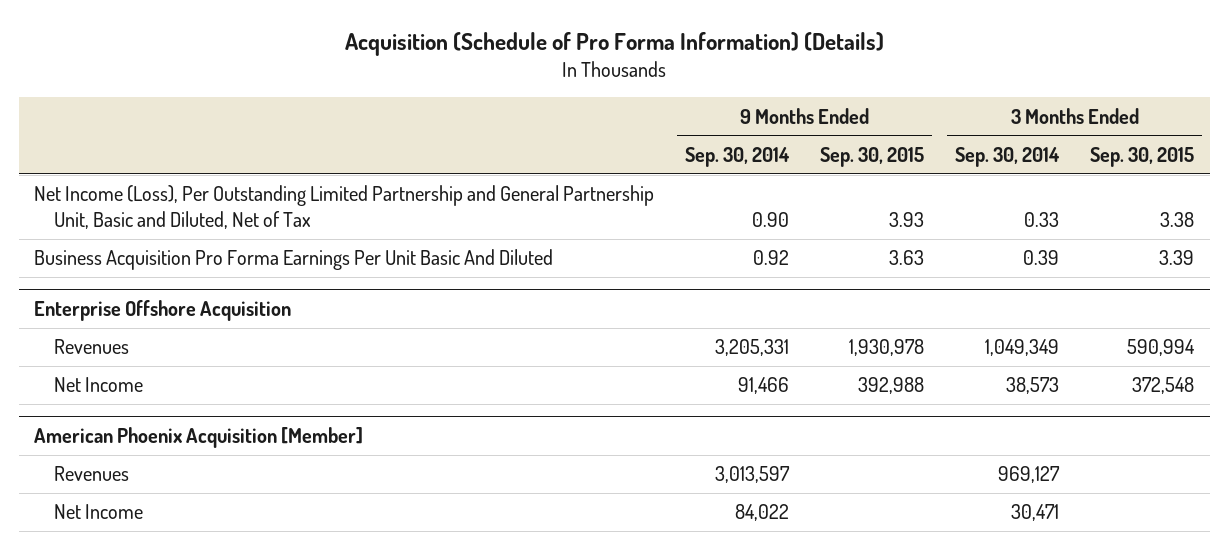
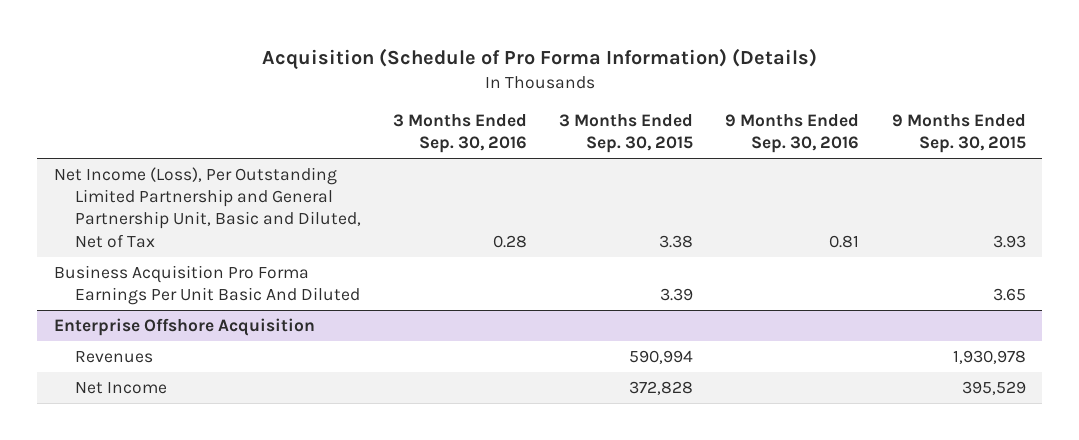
[685,146,791,167] Sep. 30, 2014 -> none
[955,146,1061,167] Sep. 30, 2014 -> none
none -> [392,113,527,154] 3 Months Ended Sep. 30, 2016
none -> [725,113,860,154] 9 Months Ended Sep. 30, 2016
[889,250,925,266] 3.63 -> [992,288,1026,302] 3.65
[34,427,364,449] American Phoenix Acquisition [Member] -> none
[53,466,129,482] Revenues -> none
[53,504,143,520] Net Income -> none
[858,377,925,395] 392,988 -> [961,380,1026,395] 395,529
[1132,377,1195,395] 372,548 -> [629,380,694,395] 372,828

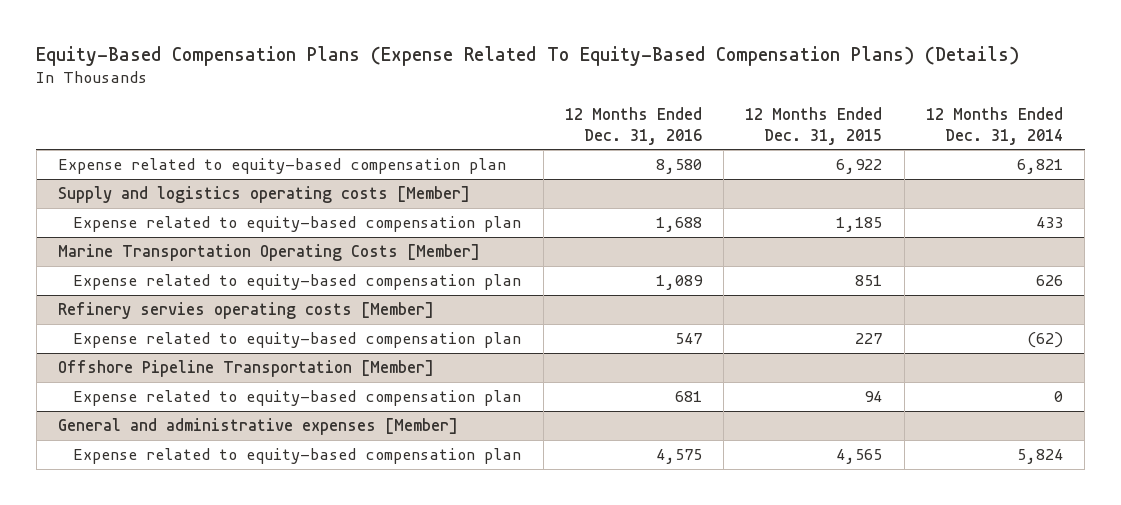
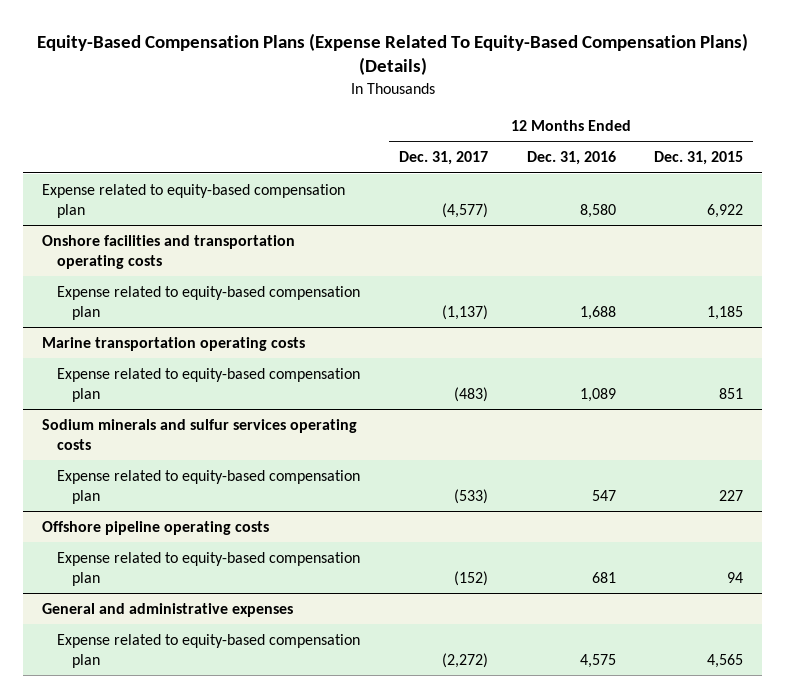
[926,106,1064,145] 12 Months Ended Dec. 31, 2014 -> none
none -> [398,151,488,166] Dec. 31, 2017
[57,185,470,203] Supply and logistics operating costs [Member] -> none
none -> [42,234,296,269] Onshore facilities and transportation operating costs
[57,243,480,261] Marine Transportation Operating Costs [Member] -> [42,336,306,351] Marine transportation operating costs
[57,301,434,319] Refinery servies operating costs [Member] -> none
none -> [42,418,358,450] Sodium minerals and sulfur services operating costs
[57,359,434,377] Offshore Pipeline Transportation [Member] -> [42,520,270,535] Offshore pipeline operating costs
[57,417,458,435] General and administrative expenses [Member] -> [42,602,294,617] General and administrative expenses

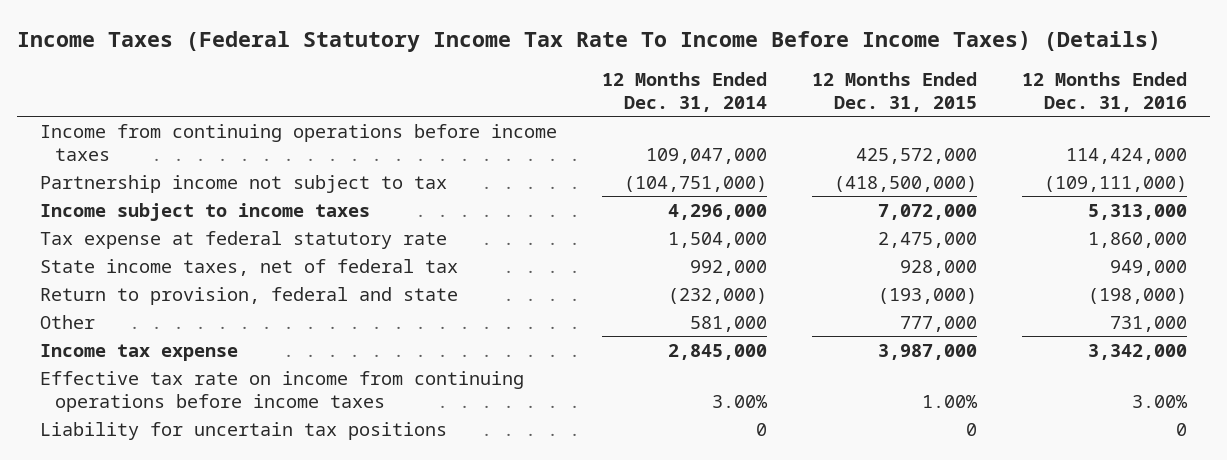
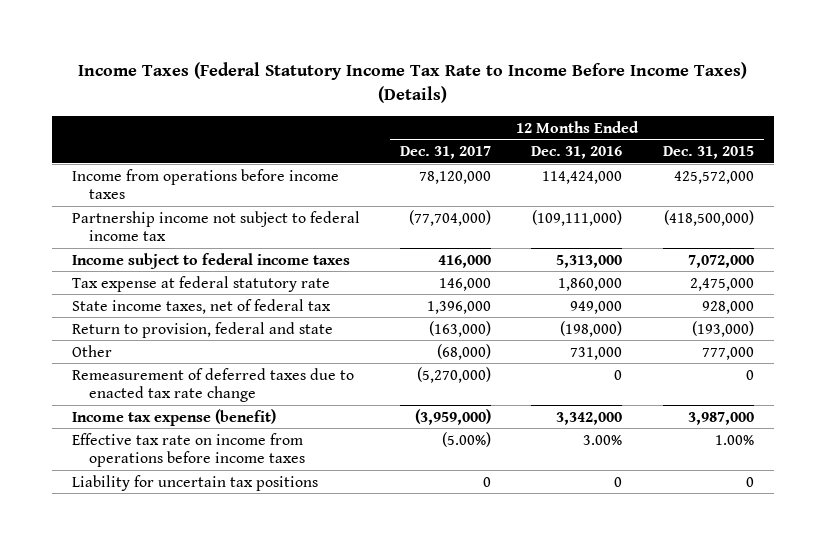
[17,30,1162,52] Income Taxes (Federal Statutory Income Tax Rate To Income Before Income Taxes) (Details) -> [77,62,747,104] Income Taxes (Federal Statutory Income Tax Rate to Income Before Income Taxes) (Details)
[602,72,768,112] 12 Months Ended Dec. 31, 2014 -> none
none -> [400,146,492,160] Dec. 31, 2017
[40,123,558,161] Income from continuing operations before income taxes -> [71,168,339,199] Income from operations before income taxes
[40,174,448,193] Partnership income not subject to tax -> [71,210,360,241] Partnership income not subject to federal income tax
[40,202,371,221] Income subject to income taxes -> [71,252,350,269] Income subject to federal income taxes
none -> [71,367,354,402] Remeasurement of deferred taxes due to enacted tax rate change
[40,343,239,361] Income tax expense -> [71,408,276,426] Income tax expense (benefit)
[40,370,525,412] Effective tax rate on income from continuing operations before income taxes -> [71,432,305,467] Effective tax rate on income from operations before income taxes

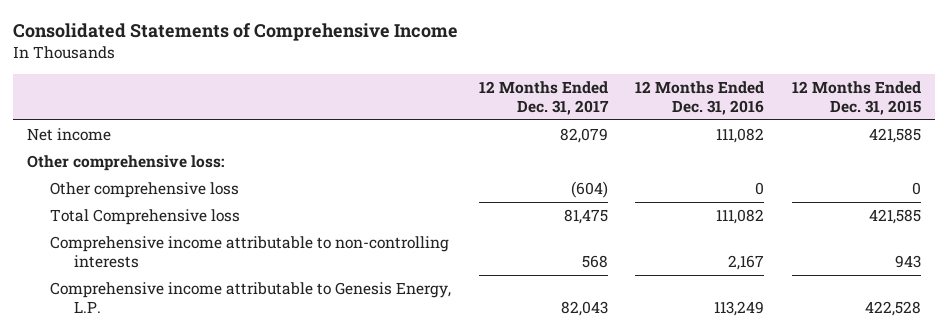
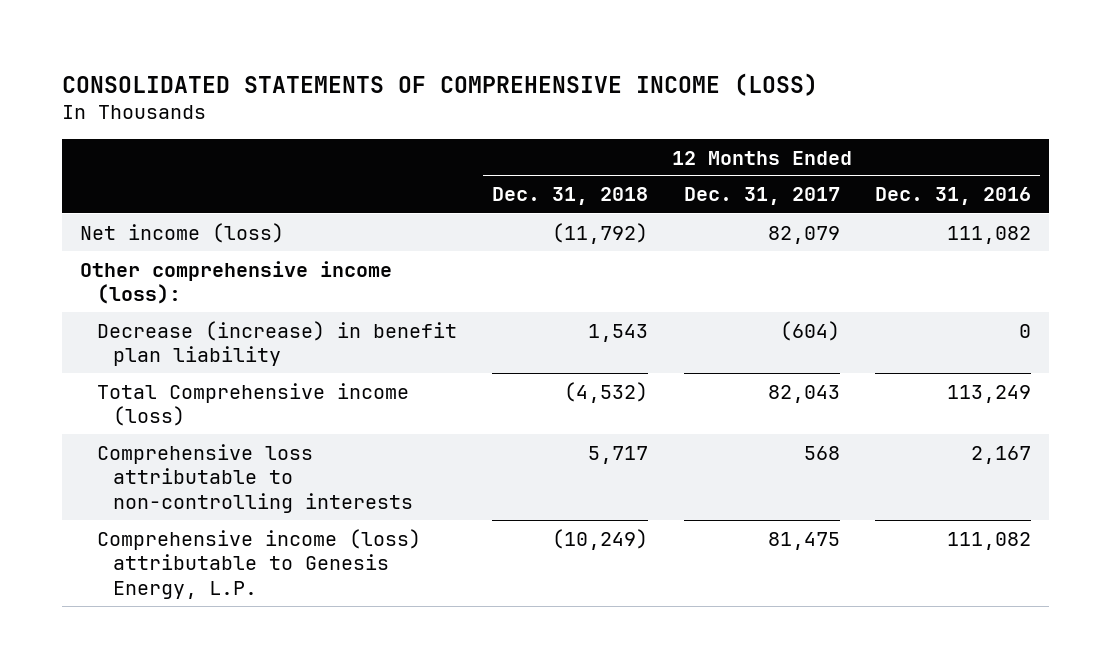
[12,23,458,42] Consolidated Statements of Comprehensive Income -> [61,72,818,96] CONSOLIDATED STATEMENTS OF COMPREHENSIVE INCOME (LOSS)
[792,80,922,115] 12 Months Ended Dec. 31, 2015 -> none
none -> [492,187,649,206] Dec. 31, 2018
[26,127,111,141] Net income -> [79,222,284,243] Net income (loss)
[26,154,224,171] Other comprehensive loss: -> [79,260,392,305] Other comprehensive income (loss):
[50,181,240,198] Other comprehensive loss -> [96,320,457,367] Decrease (increase) in benefit plan liability
[50,208,241,225] Total Comprehensive loss -> [96,382,409,427] Total Comprehensive income (loss)
[563,208,608,224] 81,475 -> [767,384,840,403] 82,043
[716,208,765,224] 111,082 -> [947,384,1032,403] 113,249
[50,235,450,269] Comprehensive income attributable to non-controlling interests -> [96,443,414,513] Comprehensive loss attributable to non-controlling interests
[50,281,452,314] Comprehensive income attributable to Genesis Energy, L.P. -> [96,528,421,599] Comprehensive income (loss) attributable to Genesis Energy, L.P.
[560,301,608,317] 82,043 -> [767,531,840,550] 81,475
[714,301,765,317] 113,249 -> [947,531,1032,550] 111,082

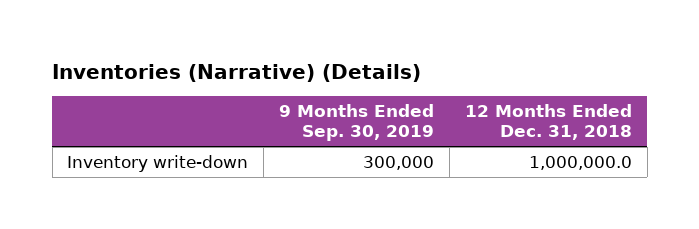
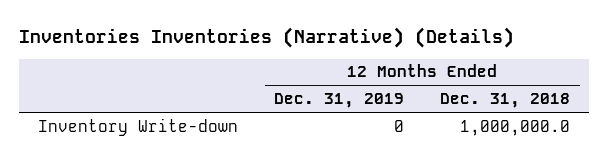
[52,63,422,82] Inventories (Narrative) (Details) -> [19,27,515,49] Inventories Inventories (Narrative) (Details)
[279,104,435,142] 9 Months Ended Sep. 30, 2019 -> none
none -> [274,93,405,109] Dec. 31, 2019
[67,155,249,173] Inventory write-down -> [37,117,238,136] Inventory Write-down

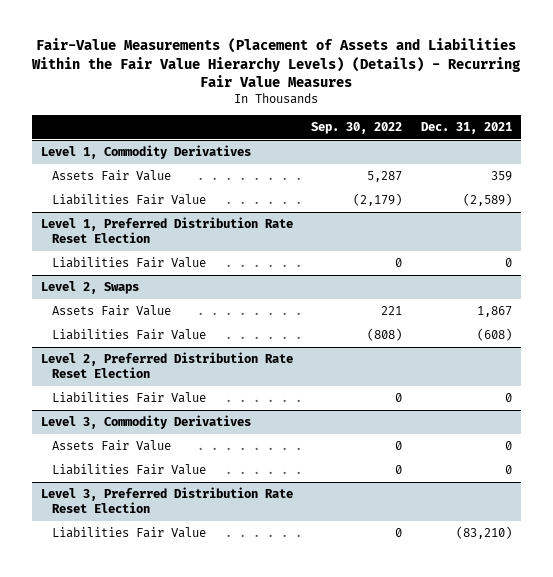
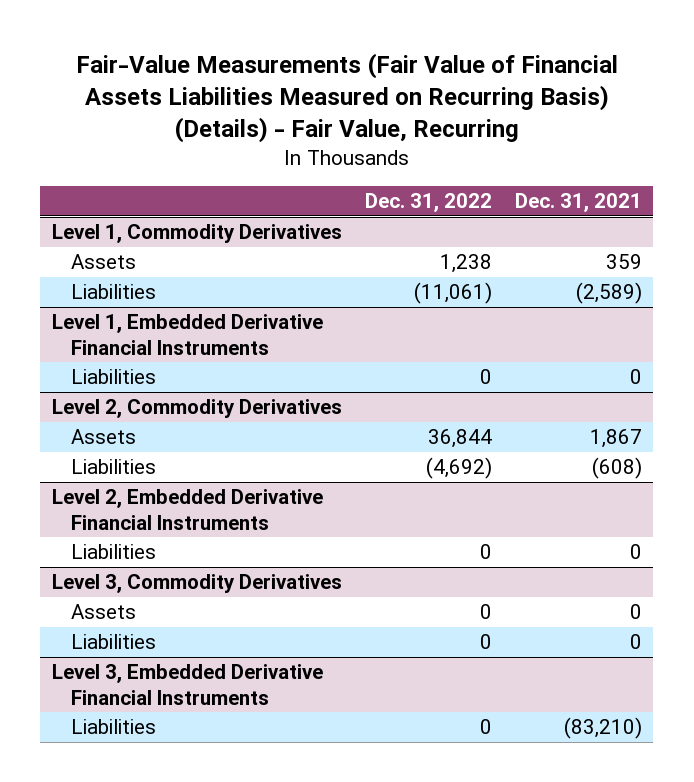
[31,38,522,88] Fair-Value Measurements (Placement of Assets and Liabilities Within the Fair Value Hierarchy Levels) (Details) - Recurring Fair Value Measures -> [75,52,618,144] Fair-Value Measurements (Fair Value of Financial Assets Liabilities Measured on Recurring Basis) (Details) - Fair Value, Recurring
[311,122,403,135] Sep. 30, 2022 -> none
none -> [364,193,492,213] Dec. 31, 2022
[41,216,294,244] Level 1, Preferred Distribution Rate Reset Election -> none
[41,280,140,294] Level 2, Swaps -> none
[41,351,294,379] Level 2, Preferred Distribution Rate Reset Election -> none
[52,169,172,181] Assets Fair Value -> [71,254,137,270] Assets
[52,193,207,205] Liabilities Fair Value -> [71,284,157,300] Liabilities
none -> [51,314,323,355] Level 1, Embedded Derivative Financial Instruments
[52,256,207,268] Liabilities Fair Value -> [71,369,157,385] Liabilities
none -> [51,399,342,419] Level 2, Commodity Derivatives
[52,304,172,316] Assets Fair Value -> [71,429,137,445] Assets
[52,328,207,340] Liabilities Fair Value -> [71,459,157,475] Liabilities
none -> [51,489,323,530] Level 2, Embedded Derivative Financial Instruments
[52,391,207,403] Liabilities Fair Value -> [71,544,157,560] Liabilities
[41,486,294,514] Level 3, Preferred Distribution Rate Reset Election -> none
[52,439,172,451] Assets Fair Value -> [71,604,137,620] Assets
[52,463,207,475] Liabilities Fair Value -> [71,634,157,650] Liabilities
none -> [51,664,323,705] Level 3, Embedded Derivative Financial Instruments
[52,526,207,538] Liabilities Fair Value -> [71,719,157,735] Liabilities

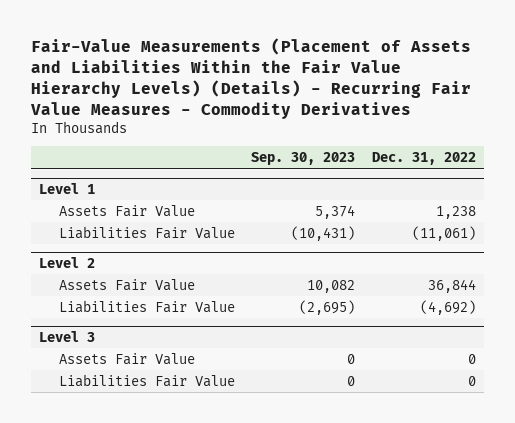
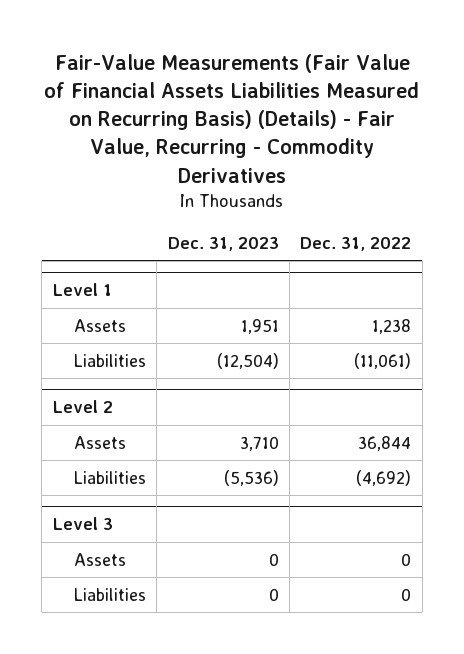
[30,38,472,119] Fair-Value Measurements (Placement of Assets and Liabilities Within the Fair Value Hierarchy Levels) (Details) - Recurring Fair Value Measures - Commodity Derivatives -> [43,54,419,183] Fair-Value Measurements (Fair Value of Financial Assets Liabilities Measured on Recurring Basis) (Details) - Fair Value, Recurring - Commodity Derivatives
[251,152,356,166] Sep. 30, 2023 -> none
none -> [167,236,279,251] Dec. 31, 2023
[59,204,196,217] Assets Fair Value -> [74,318,127,332] Assets
[59,225,236,239] Liabilities Fair Value -> [74,353,147,367] Liabilities
[59,278,196,291] Assets Fair Value -> [74,435,127,449] Assets
[59,299,236,313] Liabilities Fair Value -> [74,470,147,484] Liabilities
[59,352,196,365] Assets Fair Value -> [74,552,127,566] Assets
[59,373,236,387] Liabilities Fair Value -> [74,587,147,601] Liabilities

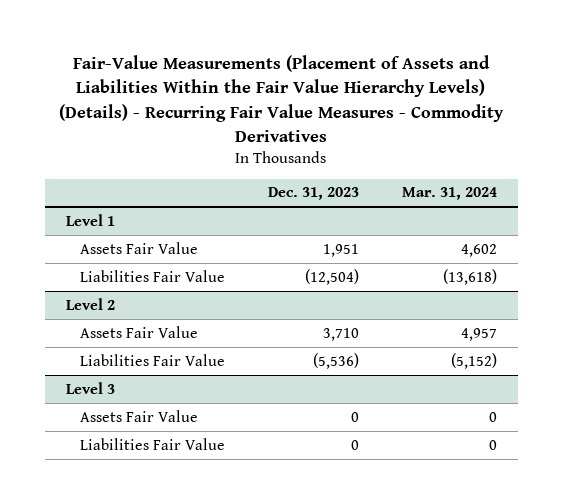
[43,54,419,183] Fair-Value Measurements (Fair Value of Financial Assets Liabilities Measured on Recurring Basis) (Details) - Fair Value, Recurring - Commodity Derivatives -> [59,54,505,142] Fair-Value Measurements (Placement of Assets and Liabilities Within the Fair Value Hierarchy Levels) (Details) - Recurring Fair Value Measures - Commodity Derivatives
[300,236,412,251] Dec. 31, 2022 -> none
none -> [401,187,497,201] Mar. 31, 2024
[74,318,127,332] Assets -> [80,241,199,254] Assets Fair Value
[74,353,147,367] Liabilities -> [80,269,226,282] Liabilities Fair Value
[74,435,127,449] Assets -> [80,325,199,338] Assets Fair Value
[74,470,147,484] Liabilities -> [80,353,226,366] Liabilities Fair Value
[74,552,127,566] Assets -> [80,409,199,422] Assets Fair Value
[74,587,147,601] Liabilities -> [80,437,226,450] Liabilities Fair Value

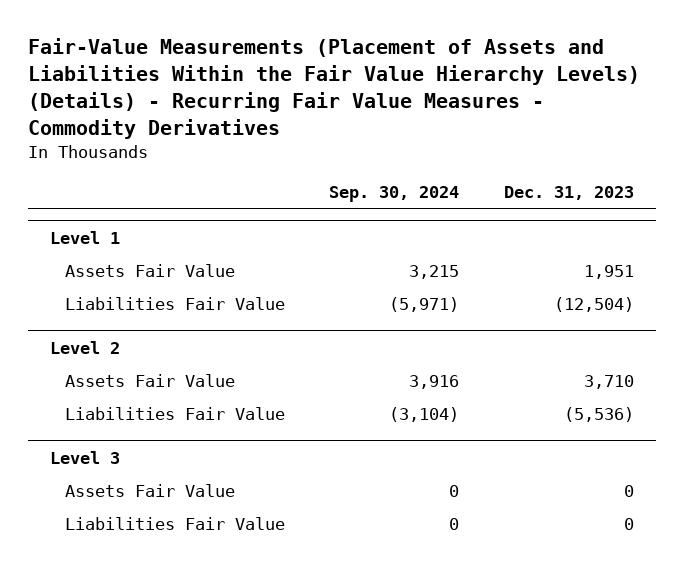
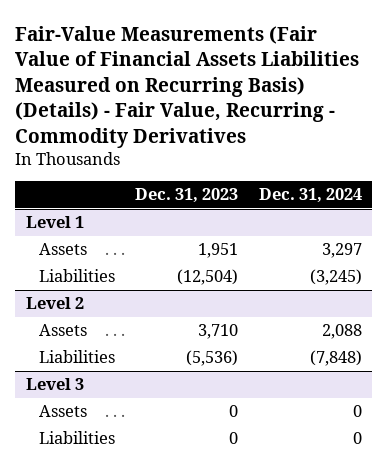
[27,38,640,139] Fair-Value Measurements (Placement of Assets and Liabilities Within the Fair Value Hierarchy Levels) (Details) - Recurring Fair Value Measures - Commodity Derivatives -> [15,25,360,148] Fair-Value Measurements (Fair Value of Financial Assets Liabilities Measured on Recurring Basis) (Details) - Fair Value, Recurring - Commodity Derivatives
[329,186,460,203] Sep. 30, 2024 -> none
none -> [258,188,362,204] Dec. 31, 2024
[65,263,236,277] Assets Fair Value -> [39,243,88,256] Assets
[65,296,286,310] Liabilities Fair Value -> [39,269,116,283] Liabilities
[65,373,236,387] Assets Fair Value -> [39,324,88,337] Assets
[65,406,286,420] Liabilities Fair Value -> [39,350,116,364] Liabilities
[65,483,236,497] Assets Fair Value -> [39,405,88,418] Assets
[65,516,286,530] Liabilities Fair Value -> [39,431,116,445] Liabilities

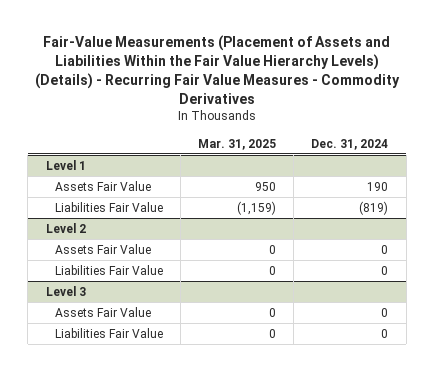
[15,25,360,148] Fair-Value Measurements (Fair Value of Financial Assets Liabilities Measured on Recurring Basis) (Details) - Fair Value, Recurring - Commodity Derivatives -> [35,34,401,104] Fair-Value Measurements (Placement of Assets and Liabilities Within the Fair Value Hierarchy Levels) (Details) - Recurring Fair Value Measures - Commodity Derivatives
[135,188,239,204] Dec. 31, 2023 -> none
none -> [198,138,277,150] Mar. 31, 2025
[39,243,88,256] Assets -> [54,180,151,191] Assets Fair Value
[321,243,362,259] 3,297 -> [367,181,389,191] 190
[39,269,116,283] Liabilities -> [54,201,163,212] Liabilities Fair Value
[309,269,362,286] (3,245) -> [359,200,389,215] (819)
[39,324,88,337] Assets -> [54,243,151,254] Assets Fair Value
[321,324,362,340] 2,088 -> [381,244,389,254] 0
[39,350,116,364] Liabilities -> [54,264,163,275] Liabilities Fair Value
[309,350,362,367] (7,848) -> [381,265,389,275] 0
[39,405,88,418] Assets -> [54,306,151,317] Assets Fair Value
[39,431,116,445] Liabilities -> [54,327,163,338] Liabilities Fair Value

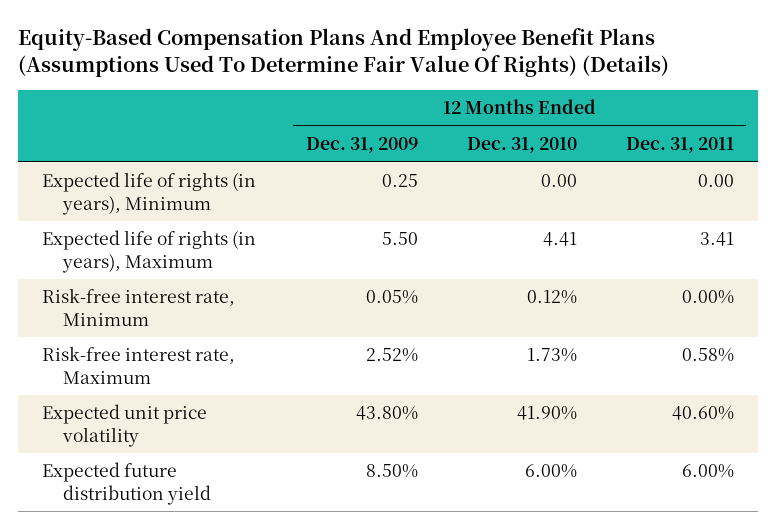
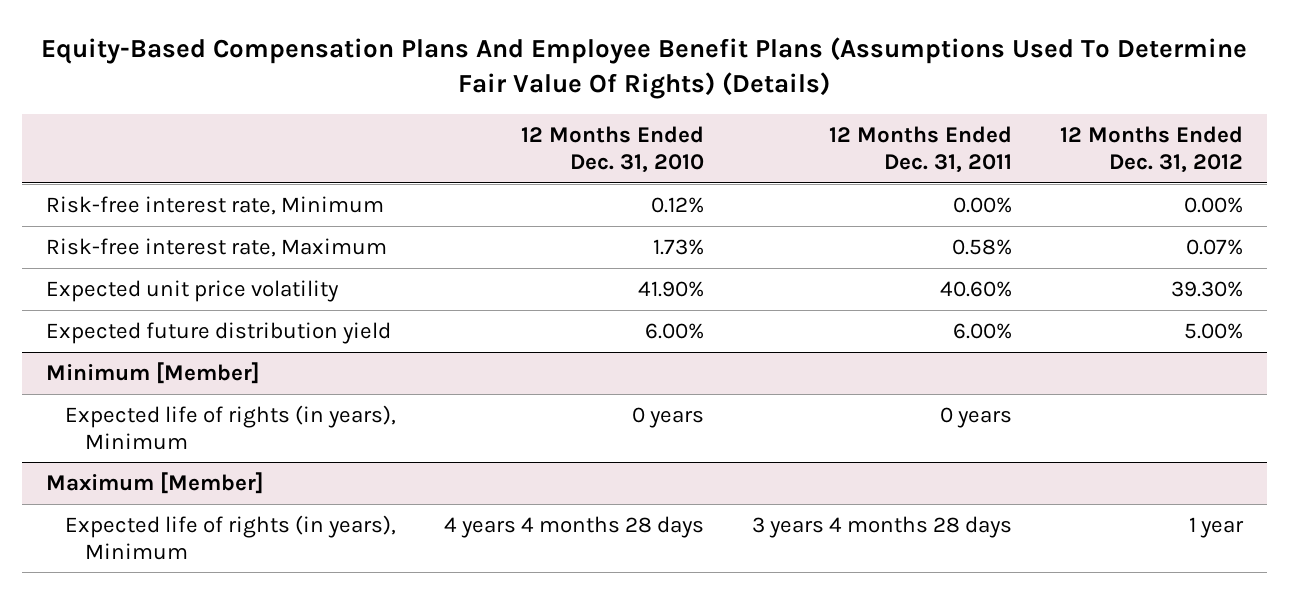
[305,137,418,154] Dec. 31, 2009 -> none
none -> [1059,126,1243,173] 12 Months Ended Dec. 31, 2012
[42,172,257,215] Expected life of rights (in years), Minimum -> none
[42,230,257,273] Expected life of rights (in years), Maximum -> none
none -> [45,362,260,385] Minimum [Member]
none -> [65,405,397,450] Expected life of rights (in years), Minimum
none -> [45,472,264,495] Maximum [Member]
none -> [65,515,397,560] Expected life of rights (in years), Minimum

